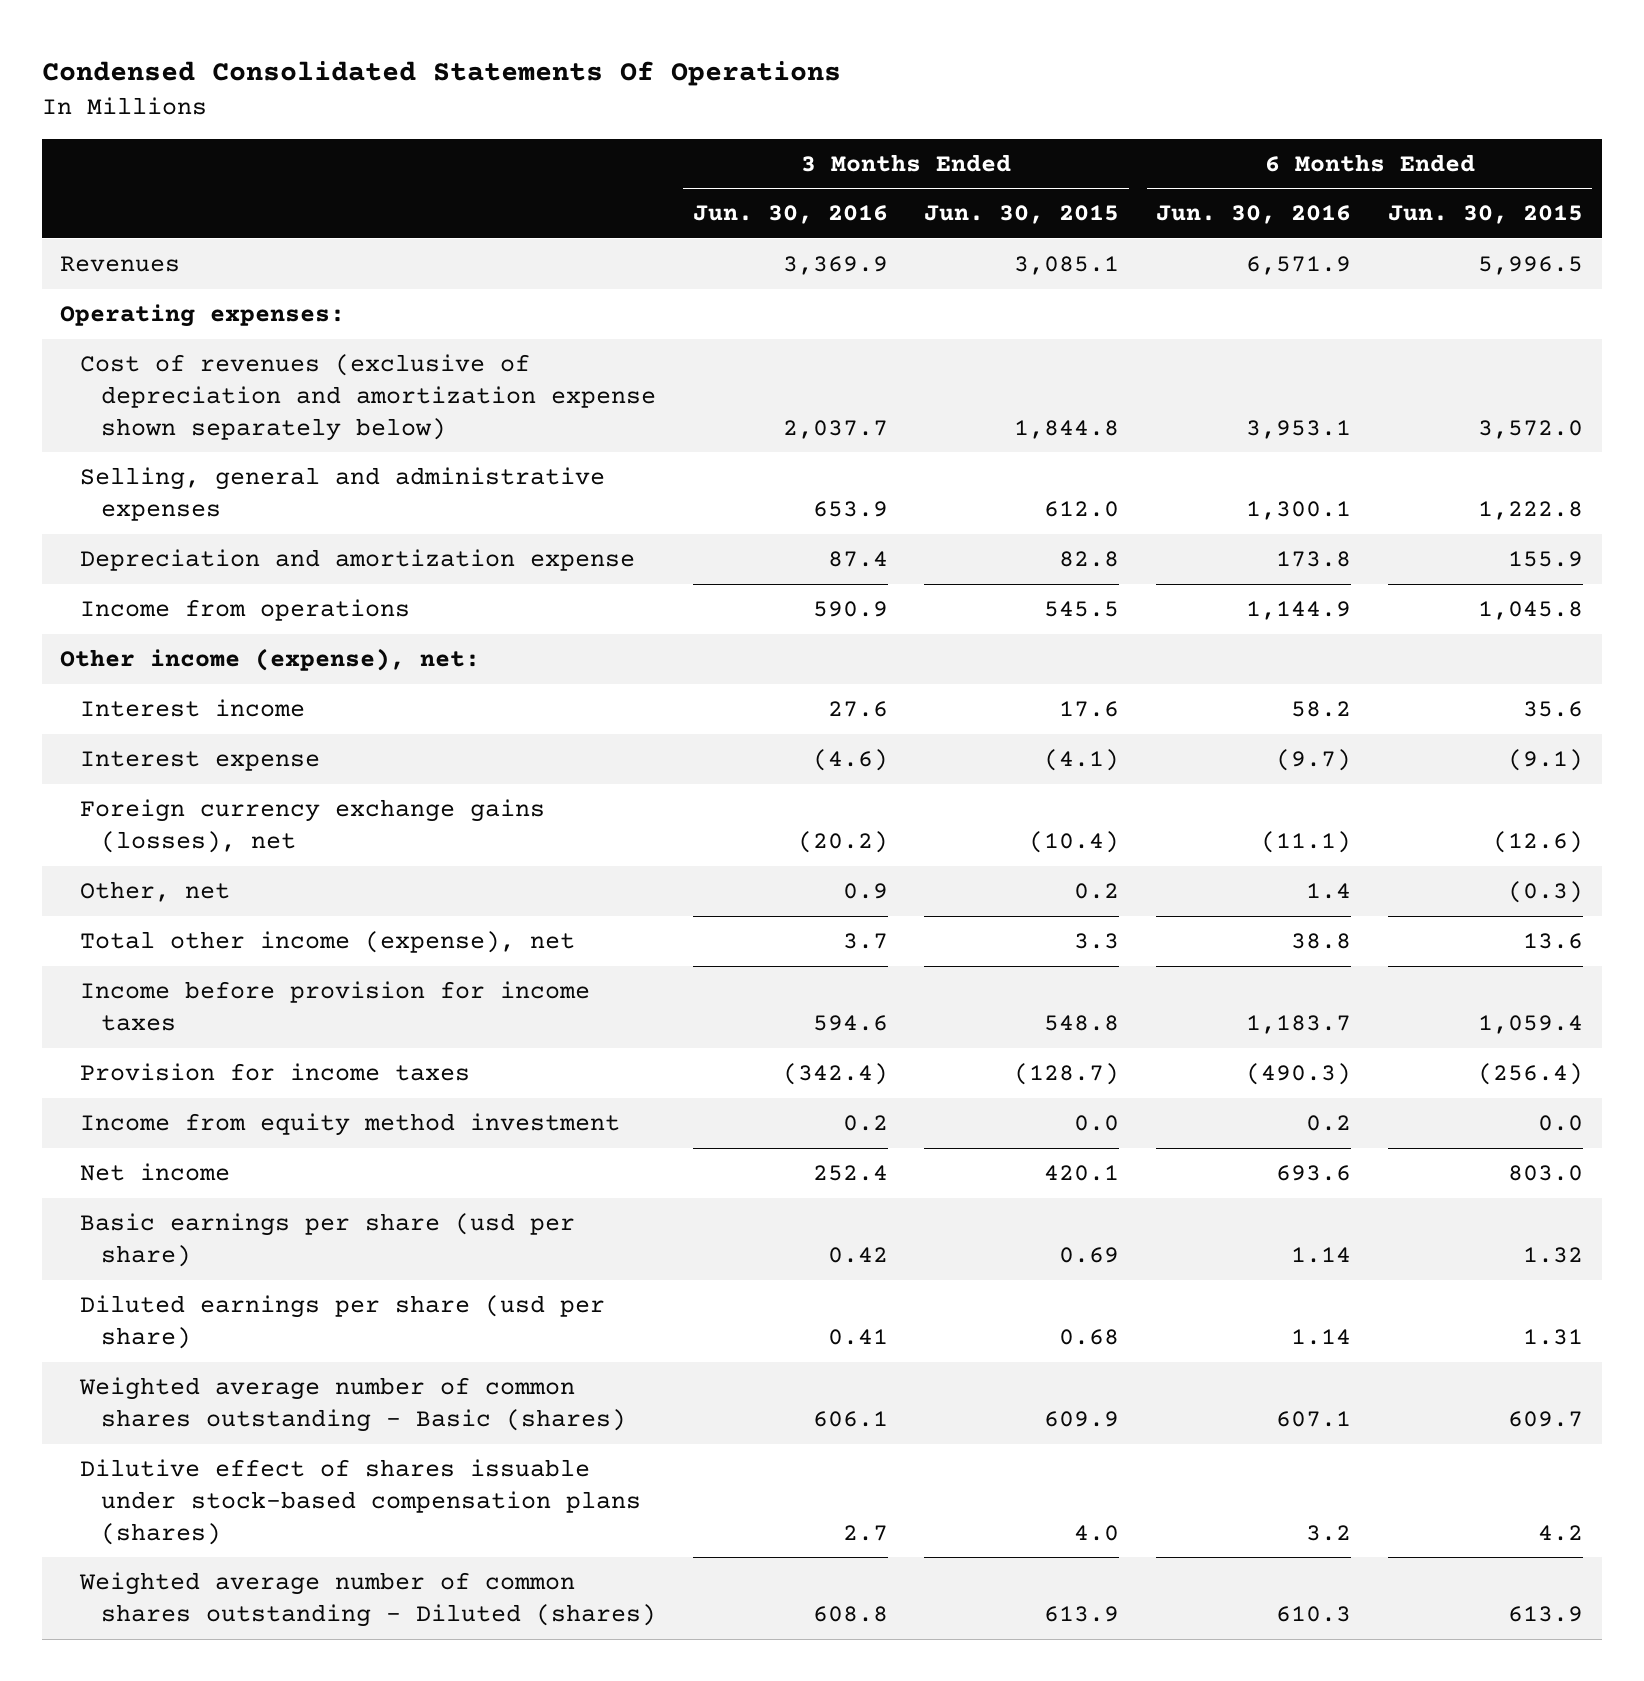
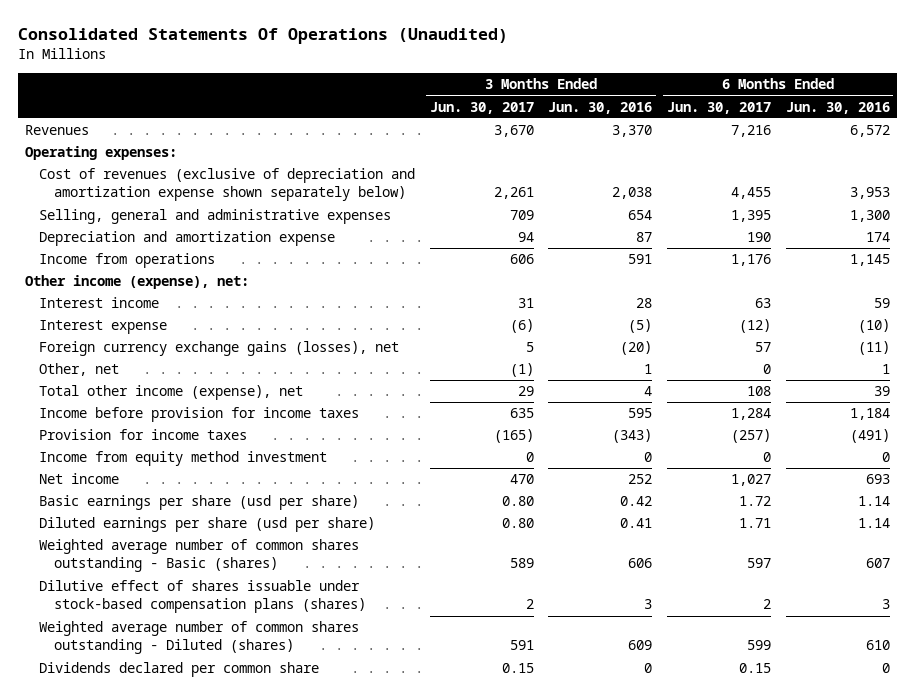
[41,61,841,87] Condensed Consolidated Statements Of Operations -> [17,27,508,44] Consolidated Statements Of Operations (Unaudited)
[924,205,1120,225] Jun. 30, 2015 -> none
[1388,205,1584,225] Jun. 30, 2015 -> none
none -> [429,101,534,114] Jun. 30, 2017
none -> [667,101,772,114] Jun. 30, 2017
[782,256,888,276] 3,369.9 -> [612,125,653,138] 3,370
[1246,256,1352,276] 6,571.9 -> [849,125,890,138] 6,572
[782,419,888,439] 2,037.7 -> [612,187,653,200] 2,038
[1246,419,1352,439] 3,953.1 -> [849,187,890,200] 3,953
[812,500,888,517] 653.9 -> [628,210,653,221] 654
[1246,500,1352,520] 1,300.1 -> [849,210,890,223] 1,300
[827,551,888,568] 87.4 -> [636,232,653,243] 87
[1276,551,1352,568] 173.8 -> [865,232,890,243] 174
[812,601,888,618] 590.9 -> [628,254,653,265] 591
[1246,601,1352,621] 1,144.9 -> [849,254,890,267] 1,145
[827,701,888,718] 27.6 -> [636,298,653,309] 28
[1291,701,1352,718] 58.2 -> [873,298,890,309] 59
[812,749,888,772] (4.6) -> [628,319,653,334] (5)
[1276,749,1352,772] (9.7) -> [857,319,890,334] (10)
[797,830,888,853] (20.2) -> [620,341,653,356] (20)
[1261,830,1352,853] (11.1) -> [857,341,890,356] (11)
[842,883,888,900] 0.9 -> [644,364,653,375] 1
[1306,883,1352,900] 1.4 -> [881,364,890,375] 1
[842,933,888,950] 3.7 -> [644,386,653,397] 4
[1291,933,1352,950] 38.8 -> [873,386,890,397] 39
[812,1014,888,1031] 594.6 -> [628,408,653,419] 595
[1246,1014,1352,1034] 1,183.7 -> [849,408,890,421] 1,184
[782,1063,888,1086] (342.4) -> [612,429,653,444] (343)
[1246,1063,1352,1086] (490.3) -> [849,429,890,444] (491)
[842,1115,888,1132] 0.2 -> [644,452,653,463] 0
[1306,1115,1352,1132] 0.2 -> [881,452,890,463] 0
[812,1165,888,1182] 252.4 -> [628,474,653,485] 252
[1276,1165,1352,1182] 693.6 -> [865,474,890,485] 693
[812,1410,888,1427] 606.1 -> [628,558,653,569] 606
[1276,1410,1352,1427] 607.1 -> [865,558,890,569] 607
[842,1524,888,1541] 2.7 -> [644,599,653,610] 3
[1306,1524,1352,1541] 3.2 -> [881,599,890,610] 3
[812,1605,888,1622] 608.8 -> [628,640,653,651] 609
[1276,1605,1352,1622] 610.3 -> [865,640,890,651] 610
none -> [39,662,320,678] Dividends declared per common share

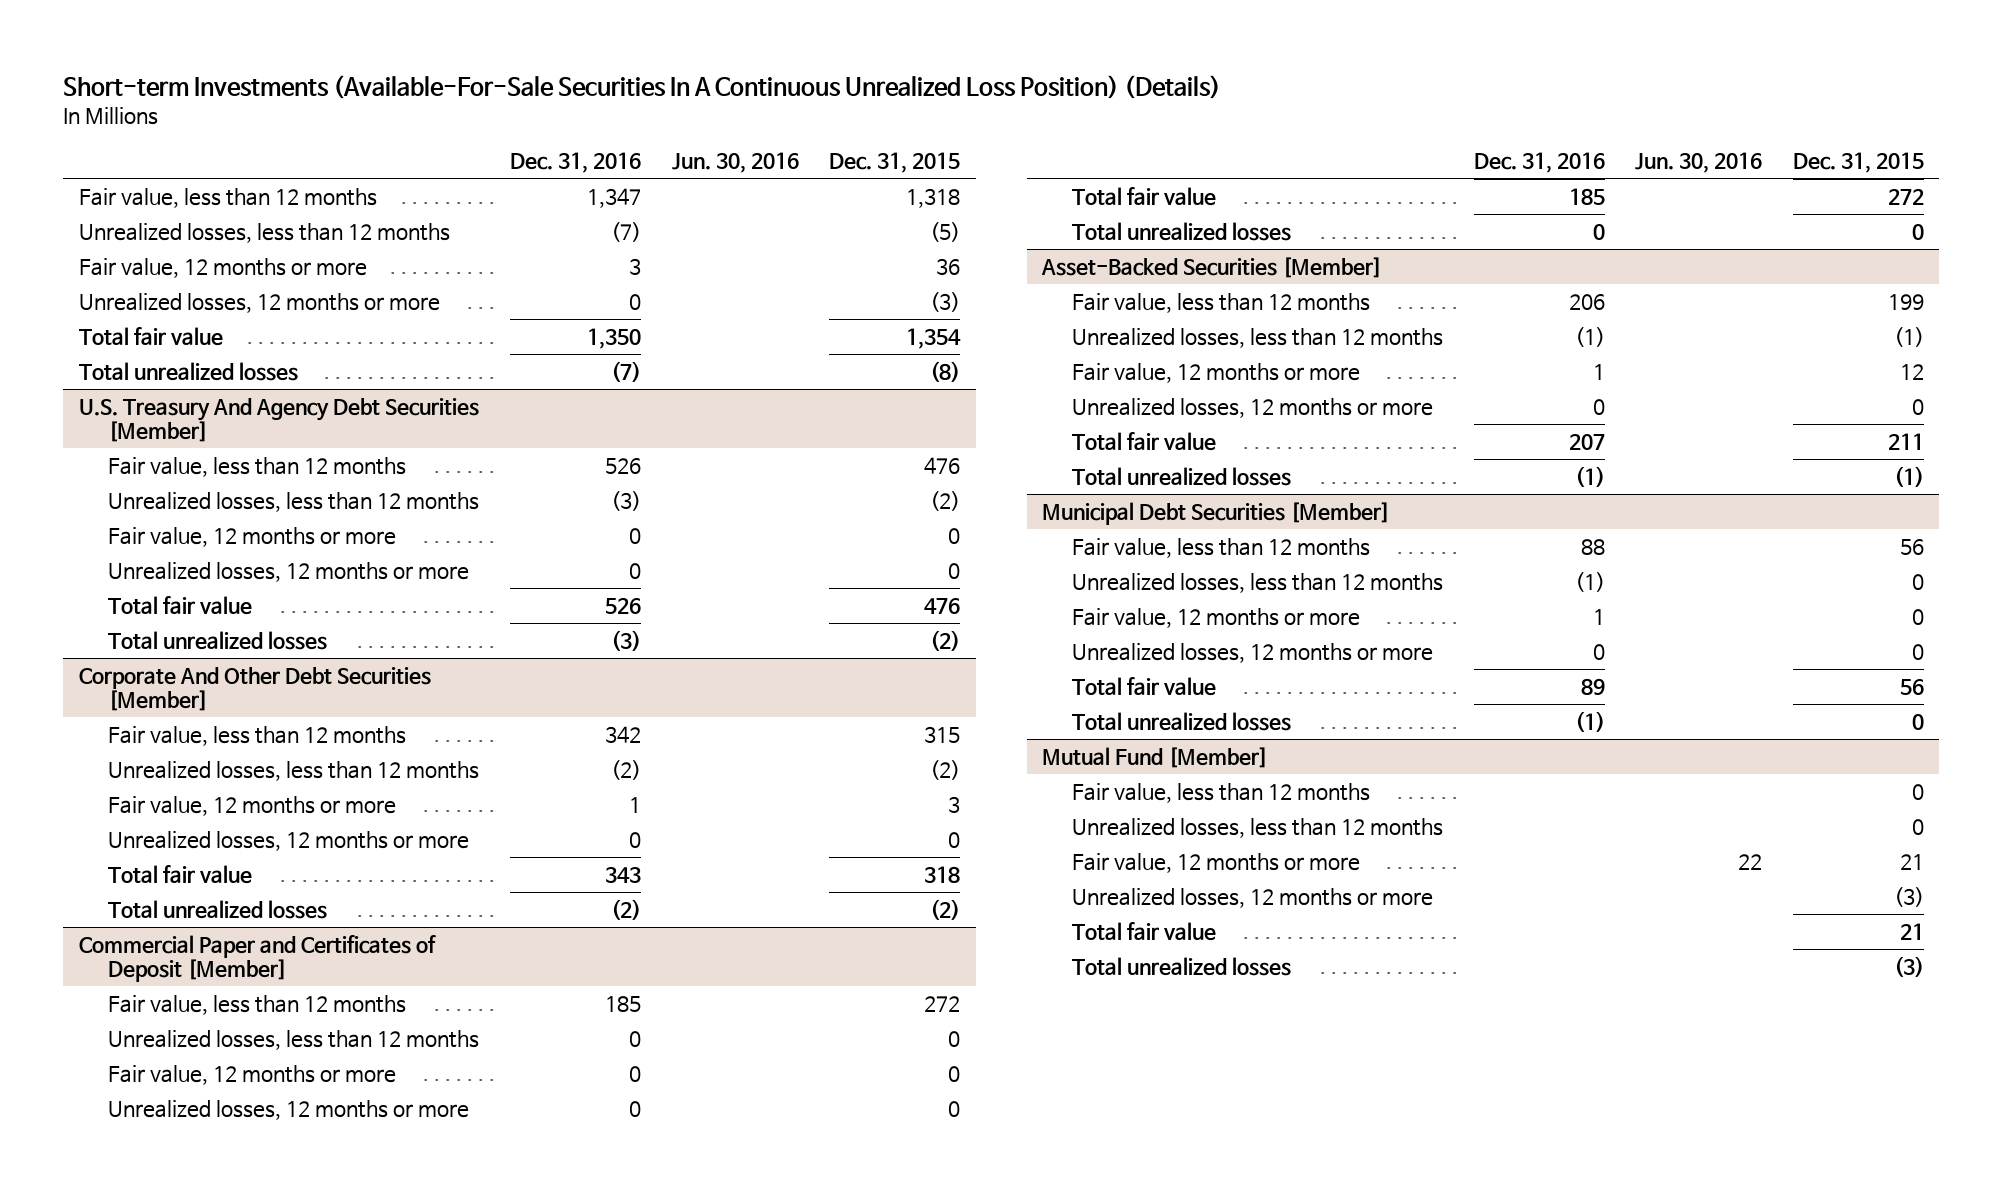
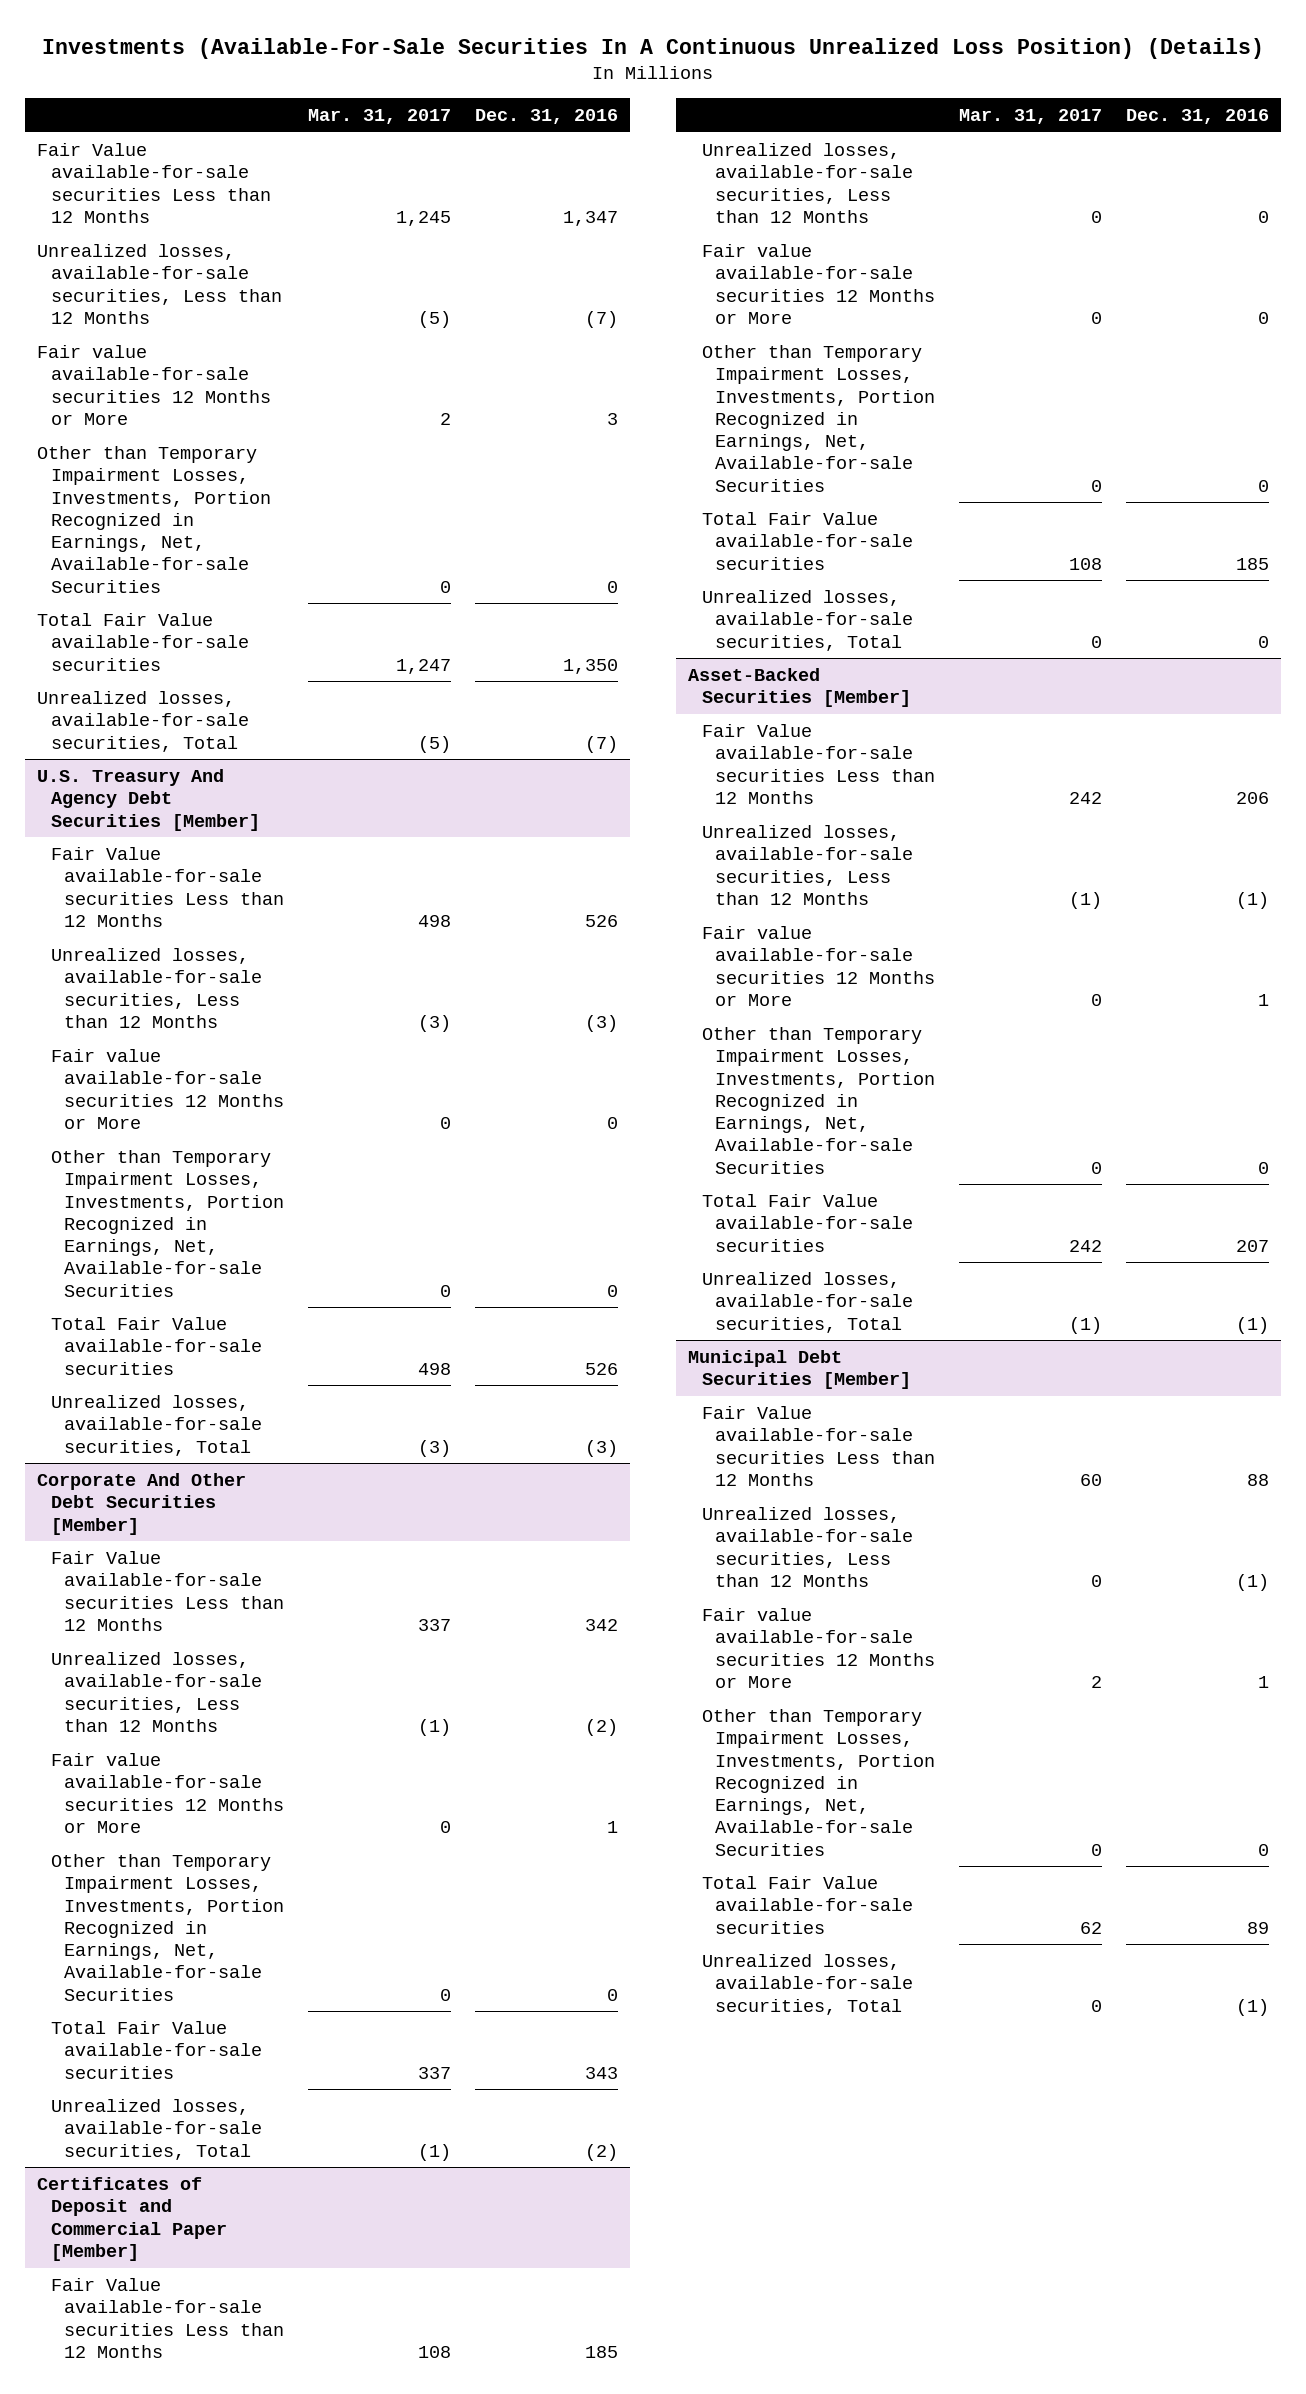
[63,75,1222,100] Short-term Investments (Available-For-Sale Securities In A Continuous Unrealized Loss Position) (Details) -> [42,38,1265,60] Investments (Available-For-Sale Securities In A Continuous Unrealized Loss Position) (Details)
[671,151,799,173] Jun. 30, 2016 -> none
[829,151,961,173] Dec. 31, 2015 -> none
none -> [308,108,452,124] Mar. 31, 2017
[78,187,377,208] Fair value, less than 12 months -> [37,143,271,223] Fair Value available-for-sale securities Less than 12 Months
[78,222,450,243] Unrealized losses, less than 12 months -> [37,244,282,324] Unrealized losses, available-for-sale securities, Less than 12 Months
[78,257,367,278] Fair value, 12 months or more -> [37,345,271,425] Fair value available-for-sale securities 12 Months or More
[78,292,440,313] Unrealized losses, 12 months or more -> [37,446,271,593] Other than Temporary Impairment Losses, Investments, Portion Recognized in Earnings, Net, Available-for-sale Securities
[78,326,223,346] Total fair value -> [37,613,249,671] Total Fair Value available-for-sale securities
[78,361,298,381] Total unrealized losses -> [37,691,249,752] Unrealized losses, available-for-sale securities, Total
[108,456,407,477] Fair value, less than 12 months -> [50,847,285,927] Fair Value available-for-sale securities Less than 12 Months
[108,491,480,512] Unrealized losses, less than 12 months -> [50,948,263,1028] Unrealized losses, available-for-sale securities, Less than 12 Months
[108,526,397,547] Fair value, 12 months or more -> [50,1049,285,1129] Fair value available-for-sale securities 12 Months or More
[108,561,470,582] Unrealized losses, 12 months or more -> [50,1150,285,1297] Other than Temporary Impairment Losses, Investments, Portion Recognized in Earnings, Net, Available-for-sale Securities
[108,595,253,615] Total fair value -> [50,1317,263,1375] Total Fair Value available-for-sale securities
[108,630,328,650] Total unrealized losses -> [50,1395,263,1456] Unrealized losses, available-for-sale securities, Total
[108,725,407,746] Fair value, less than 12 months -> [50,1551,285,1631] Fair Value available-for-sale securities Less than 12 Months
[108,760,480,781] Unrealized losses, less than 12 months -> [50,1652,263,1732] Unrealized losses, available-for-sale securities, Less than 12 Months
[108,795,397,816] Fair value, 12 months or more -> [50,1753,285,1833] Fair value available-for-sale securities 12 Months or More
[108,830,470,851] Unrealized losses, 12 months or more -> [50,1854,285,2001] Other than Temporary Impairment Losses, Investments, Portion Recognized in Earnings, Net, Available-for-sale Securities
[108,864,253,884] Total fair value -> [50,2021,263,2079] Total Fair Value available-for-sale securities
[108,899,328,919] Total unrealized losses -> [50,2099,263,2160] Unrealized losses, available-for-sale securities, Total
[78,934,436,983] Commercial Paper and Certificates of Deposit [Member] -> [37,2177,227,2261] Certificates of Deposit and Commercial Paper [Member]
[108,994,407,1015] Fair value, less than 12 months -> [50,2278,285,2358] Fair Value available-for-sale securities Less than 12 Months
[108,1029,480,1050] Unrealized losses, less than 12 months -> [701,143,914,223] Unrealized losses, available-for-sale securities, Less than 12 Months
[108,1064,397,1085] Fair value, 12 months or more -> [701,244,936,324] Fair value available-for-sale securities 12 Months or More
[108,1099,470,1120] Unrealized losses, 12 months or more -> [701,345,936,492] Other than Temporary Impairment Losses, Investments, Portion Recognized in Earnings, Net, Available-for-sale Securities
[1071,186,1216,206] Total fair value -> [701,512,914,570] Total Fair Value available-for-sale securities
[1071,221,1291,241] Total unrealized losses -> [701,590,914,651] Unrealized losses, available-for-sale securities, Total
[1071,292,1370,313] Fair value, less than 12 months -> [701,724,936,804] Fair Value available-for-sale securities Less than 12 Months
[1071,327,1443,348] Unrealized losses, less than 12 months -> [701,825,914,905] Unrealized losses, available-for-sale securities, Less than 12 Months
[1071,362,1360,383] Fair value, 12 months or more -> [701,926,936,1006] Fair value available-for-sale securities 12 Months or More
[1071,397,1433,418] Unrealized losses, 12 months or more -> [701,1027,936,1174] Other than Temporary Impairment Losses, Investments, Portion Recognized in Earnings, Net, Available-for-sale Securities
[1071,431,1216,451] Total fair value -> [701,1194,914,1252] Total Fair Value available-for-sale securities
[1071,466,1291,486] Total unrealized losses -> [701,1272,914,1333] Unrealized losses, available-for-sale securities, Total
[1042,746,1269,768] Mutual Fund [Member] -> none
[1071,782,1370,803] Fair value, less than 12 months -> none
[1071,817,1443,838] Unrealized losses, less than 12 months -> none
[1071,852,1360,873] Fair value, 12 months or more -> none
[1071,887,1433,908] Unrealized losses, 12 months or more -> none
[1071,921,1216,941] Total fair value -> none
[1071,956,1291,976] Total unrealized losses -> none
[1071,537,1370,558] Fair value, less than 12 months -> [701,1406,936,1486] Fair Value available-for-sale securities Less than 12 Months
[1071,572,1443,593] Unrealized losses, less than 12 months -> [701,1507,914,1587] Unrealized losses, available-for-sale securities, Less than 12 Months
[1071,607,1360,628] Fair value, 12 months or more -> [701,1608,936,1688] Fair value available-for-sale securities 12 Months or More
[1071,642,1433,663] Unrealized losses, 12 months or more -> [701,1709,936,1856] Other than Temporary Impairment Losses, Investments, Portion Recognized in Earnings, Net, Available-for-sale Securities
[1071,676,1216,696] Total fair value -> [701,1876,914,1934] Total Fair Value available-for-sale securities
[1071,711,1291,731] Total unrealized losses -> [701,1954,914,2015] Unrealized losses, available-for-sale securities, Total

